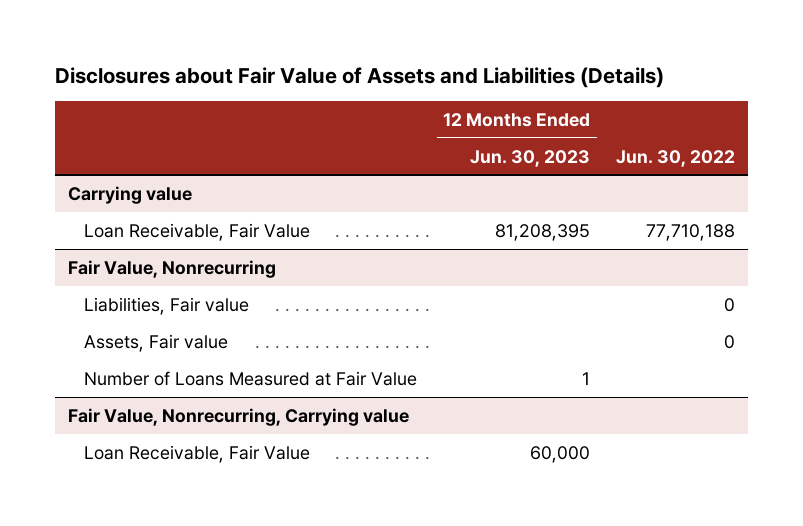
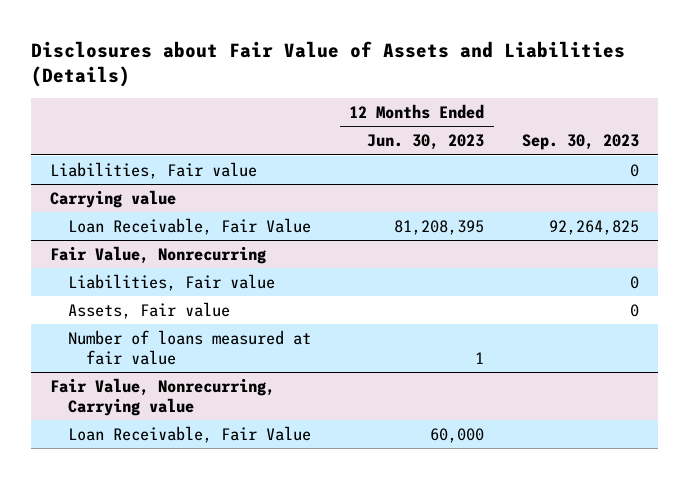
[616,149,736,167] Jun. 30, 2022 -> none
none -> [522,134,640,151] Sep. 30, 2023
none -> [50,161,258,179] Liabilities, Fair value
[84,370,418,386] Number of Loans Measured at Fair Value -> [68,329,312,365] Number of loans measured at fair value

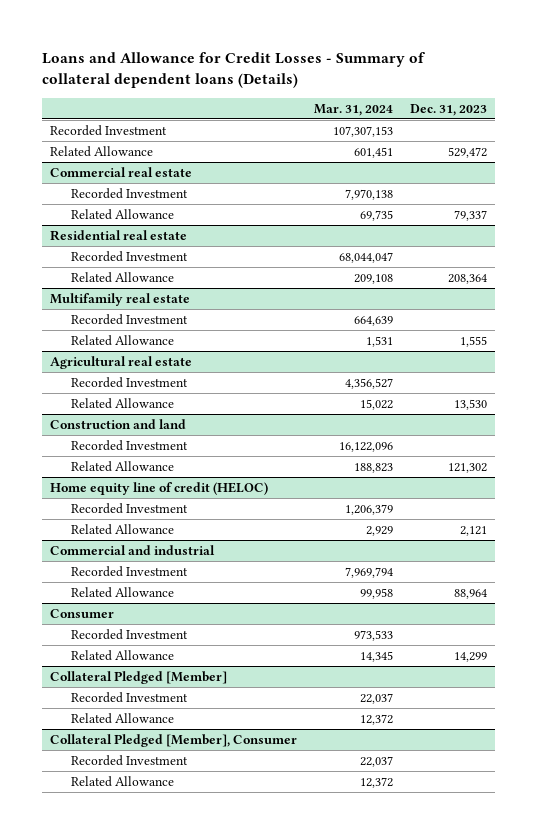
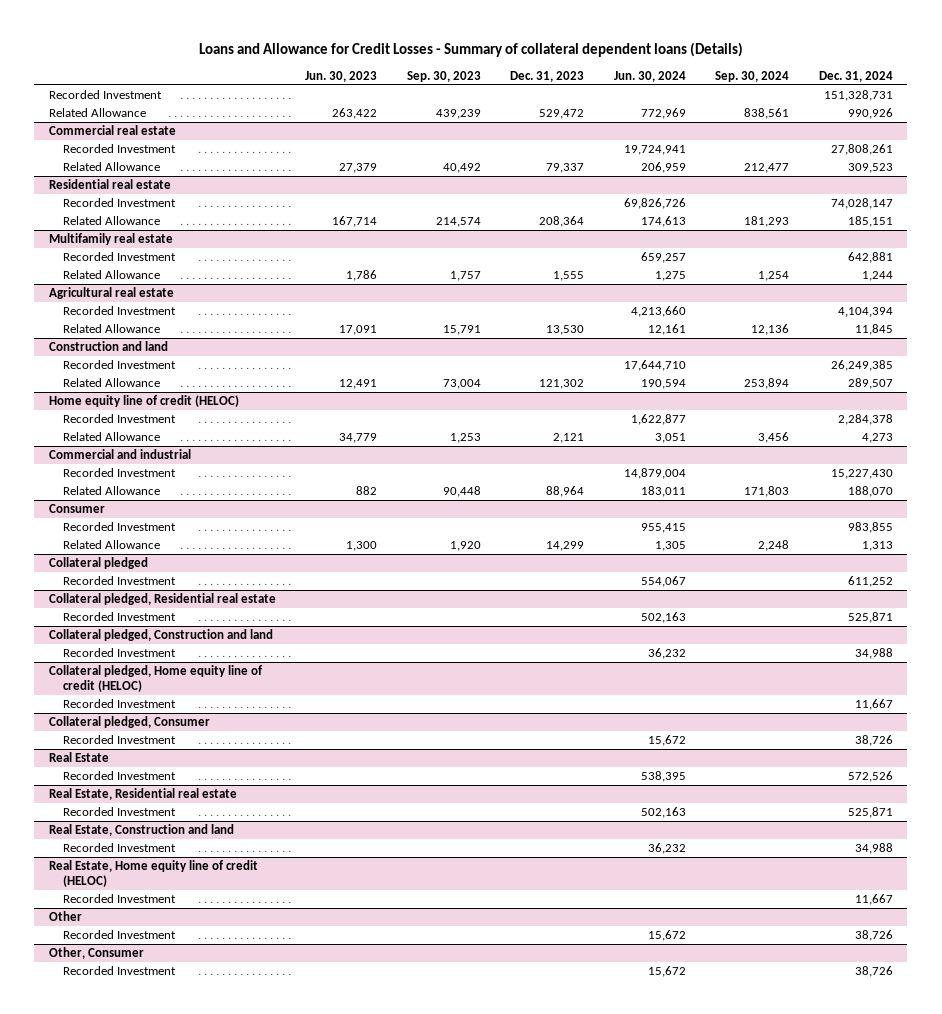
[313,103,393,116] Mar. 31, 2024 -> none
none -> [305,70,378,82] Jun. 30, 2023
none -> [406,70,481,82] Sep. 30, 2023
none -> [613,70,686,82] Jun. 30, 2024
none -> [715,70,790,82] Sep. 30, 2024
none -> [818,70,893,82] Dec. 31, 2024
[49,671,227,685] Collateral Pledged [Member] -> [48,557,148,570] Collateral pledged
[70,713,174,725] Related Allowance -> none
none -> [48,593,276,606] Collateral pledged, Residential real estate
none -> [63,612,177,622] Recorded Investment
none -> [48,629,273,642] Collateral pledged, Construction and land
none -> [63,648,177,658] Recorded Investment
none -> [48,665,263,692] Collateral pledged, Home equity line of credit (HELOC)
none -> [63,699,177,709] Recorded Investment
[49,734,297,748] Collateral Pledged [Member], Consumer -> [48,716,210,729] Collateral pledged, Consumer
[70,776,174,788] Related Allowance -> none
none -> [48,752,109,763] Real Estate
none -> [63,771,177,781] Recorded Investment
none -> [48,788,237,801] Real Estate, Residential real estate
none -> [63,807,177,817] Recorded Investment
none -> [48,824,234,837] Real Estate, Construction and land
none -> [63,843,177,853] Recorded Investment
none -> [48,860,258,887] Real Estate, Home equity line of credit (HELOC)
none -> [63,894,177,904] Recorded Investment
none -> [48,911,82,922] Other
none -> [63,930,177,940] Recorded Investment
none -> [48,947,144,960] Other, Consumer
none -> [63,966,177,976] Recorded Investment

